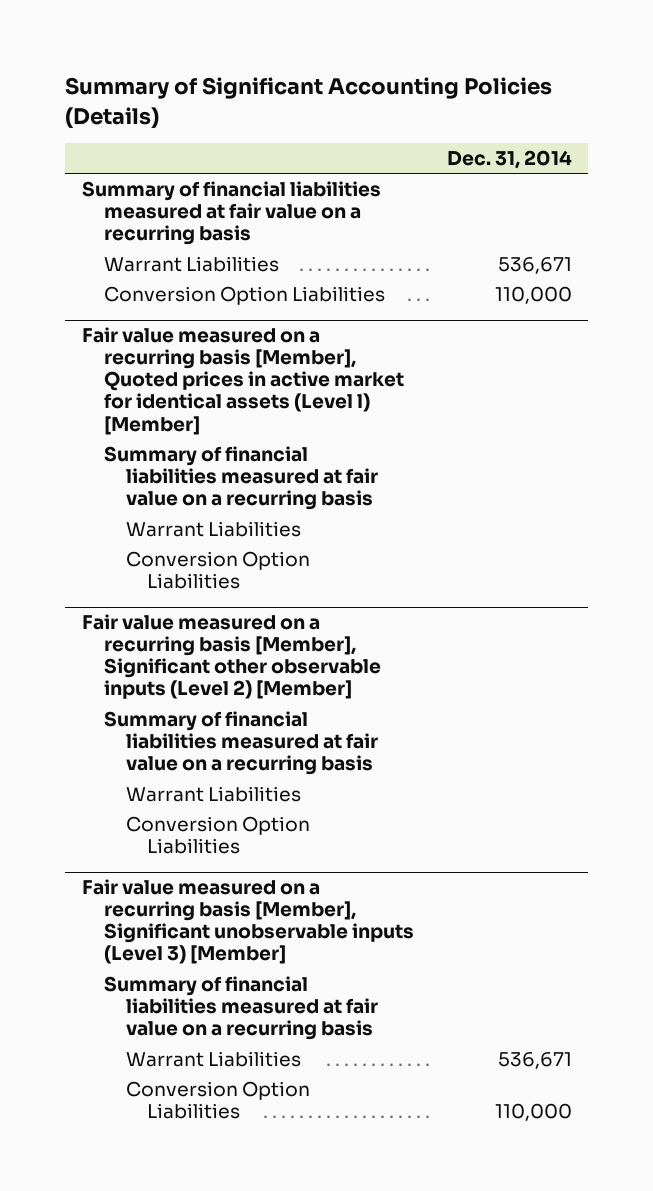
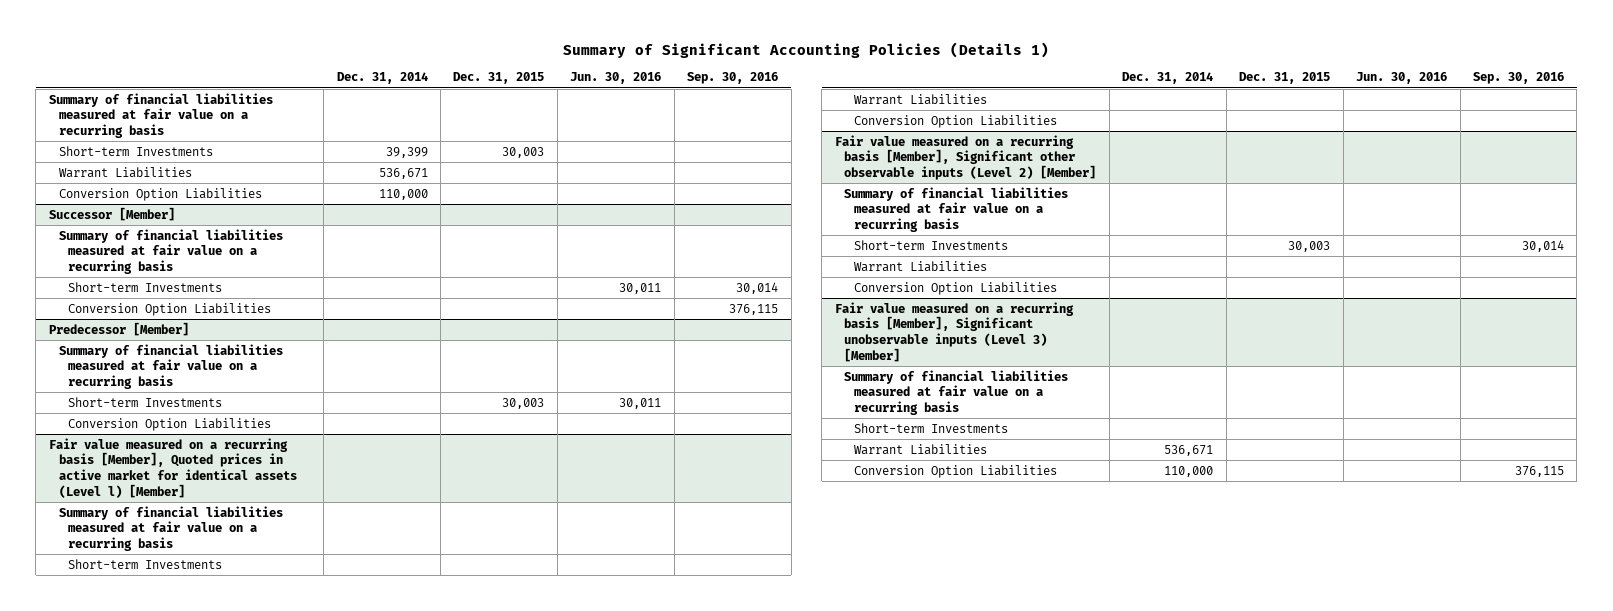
[65,77,553,128] Summary of Significant Accounting Policies (Details) -> [563,41,1050,58] Summary of Significant Accounting Policies (Details 1)
none -> [453,72,545,85] Dec. 31, 2015
none -> [570,72,662,85] Jun. 30, 2016
none -> [687,72,779,85] Sep. 30, 2016
none -> [58,145,213,156] Short-term Investments
none -> [48,206,175,221] Successor [Member]
none -> [58,228,283,275] Summary of financial liabilities measured at fair value on a recurring basis
none -> [68,281,223,292] Short-term Investments
none -> [68,302,272,316] Conversion Option Liabilities
none -> [48,321,189,336] Predecessor [Member]
none -> [58,343,283,390] Summary of financial liabilities measured at fair value on a recurring basis
none -> [68,396,223,407] Short-term Investments
none -> [68,417,272,431] Conversion Option Liabilities
none -> [68,558,223,569] Short-term Investments
none -> [854,239,1009,250] Short-term Investments
none -> [854,422,1009,433] Short-term Investments

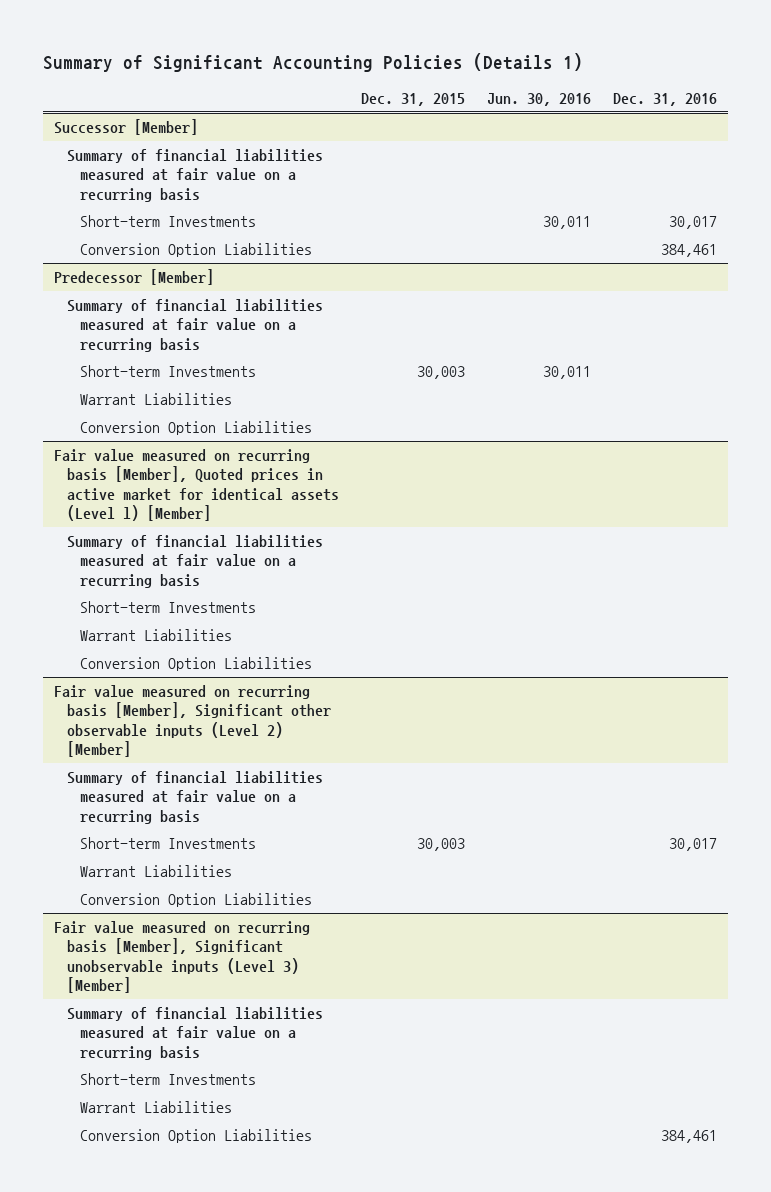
[336,72,428,85] Dec. 31, 2014 -> none
[687,72,779,85] Sep. 30, 2016 -> none
none -> [612,92,717,106] Dec. 31, 2016
[48,92,273,139] Summary of financial liabilities measured at fair value on a recurring basis -> none
[58,145,213,156] Short-term Investments -> none
[58,166,192,178] Warrant Liabilities -> none
[58,187,262,201] Conversion Option Liabilities -> none
none -> [80,393,233,406] Warrant Liabilities
[48,437,297,498] Fair value measured on a recurring basis [Member], Quoted prices in active market for identical assets (Level l) [Member] -> [54,449,340,521] Fair value measured on recurring basis [Member], Quoted prices in active market for identical assets (Level l) [Member]
[834,134,1097,181] Fair value measured on a recurring basis [Member], Significant other observable inputs (Level 2) [Member] -> [54,685,332,757] Fair value measured on recurring basis [Member], Significant other observable inputs (Level 2) [Member]
[834,301,1074,362] Fair value measured on a recurring basis [Member], Significant unobservable inputs (Level 3) [Member] -> [54,921,311,993] Fair value measured on recurring basis [Member], Significant unobservable inputs (Level 3) [Member]

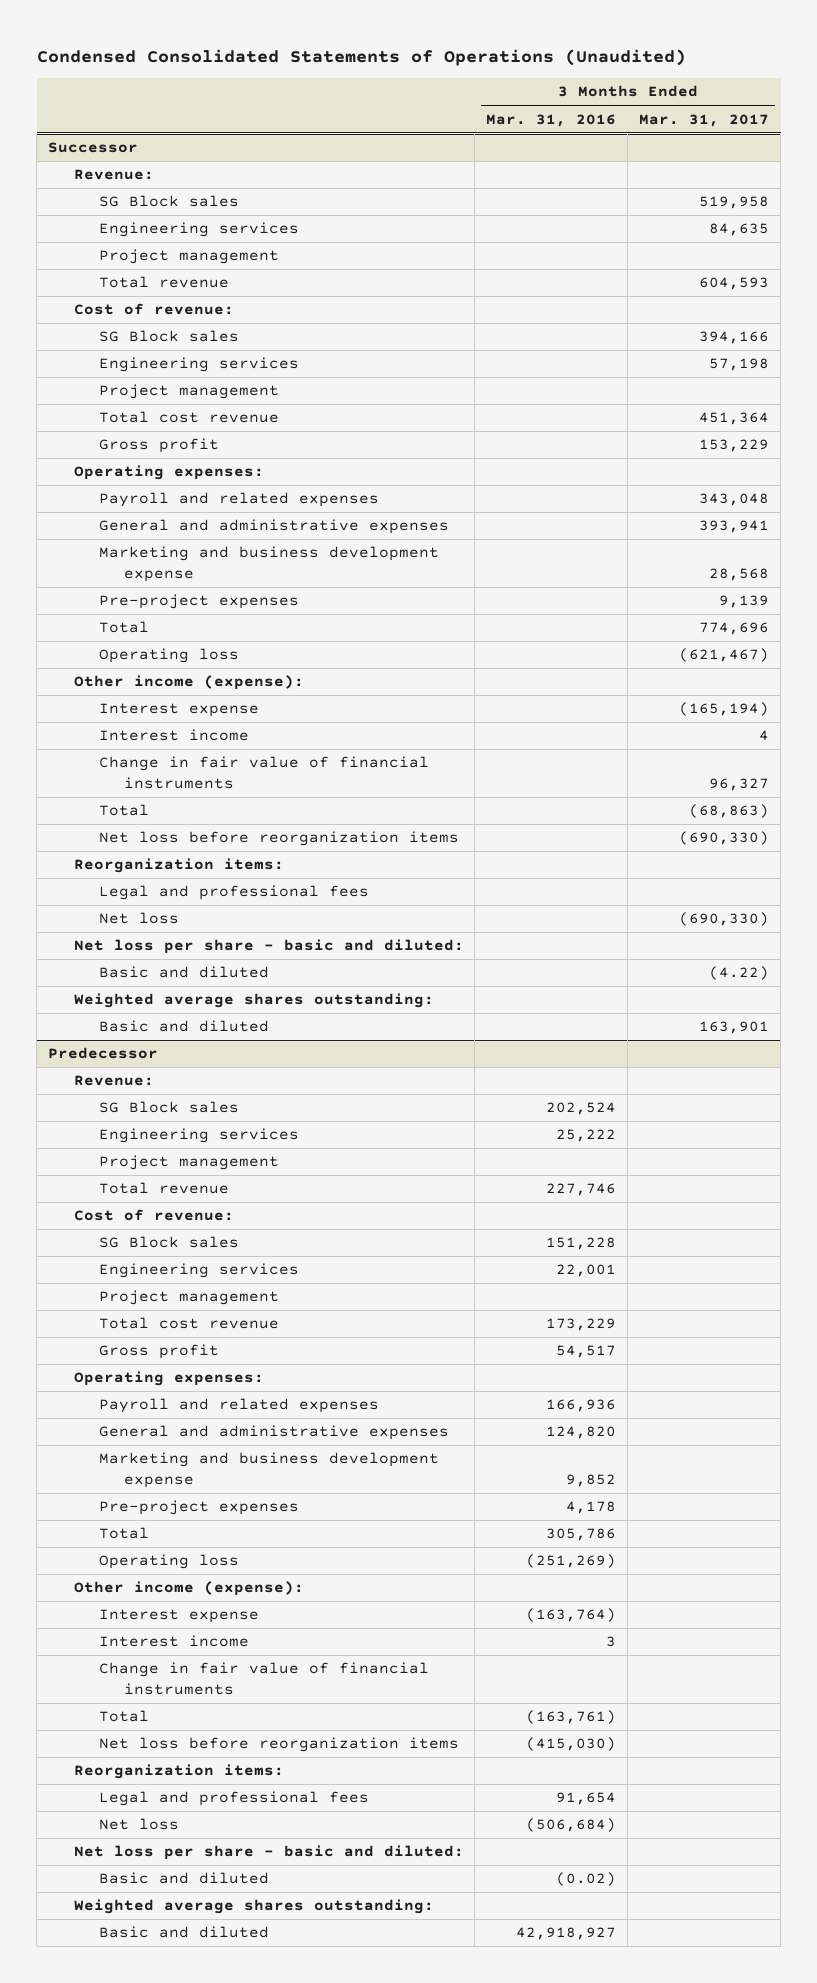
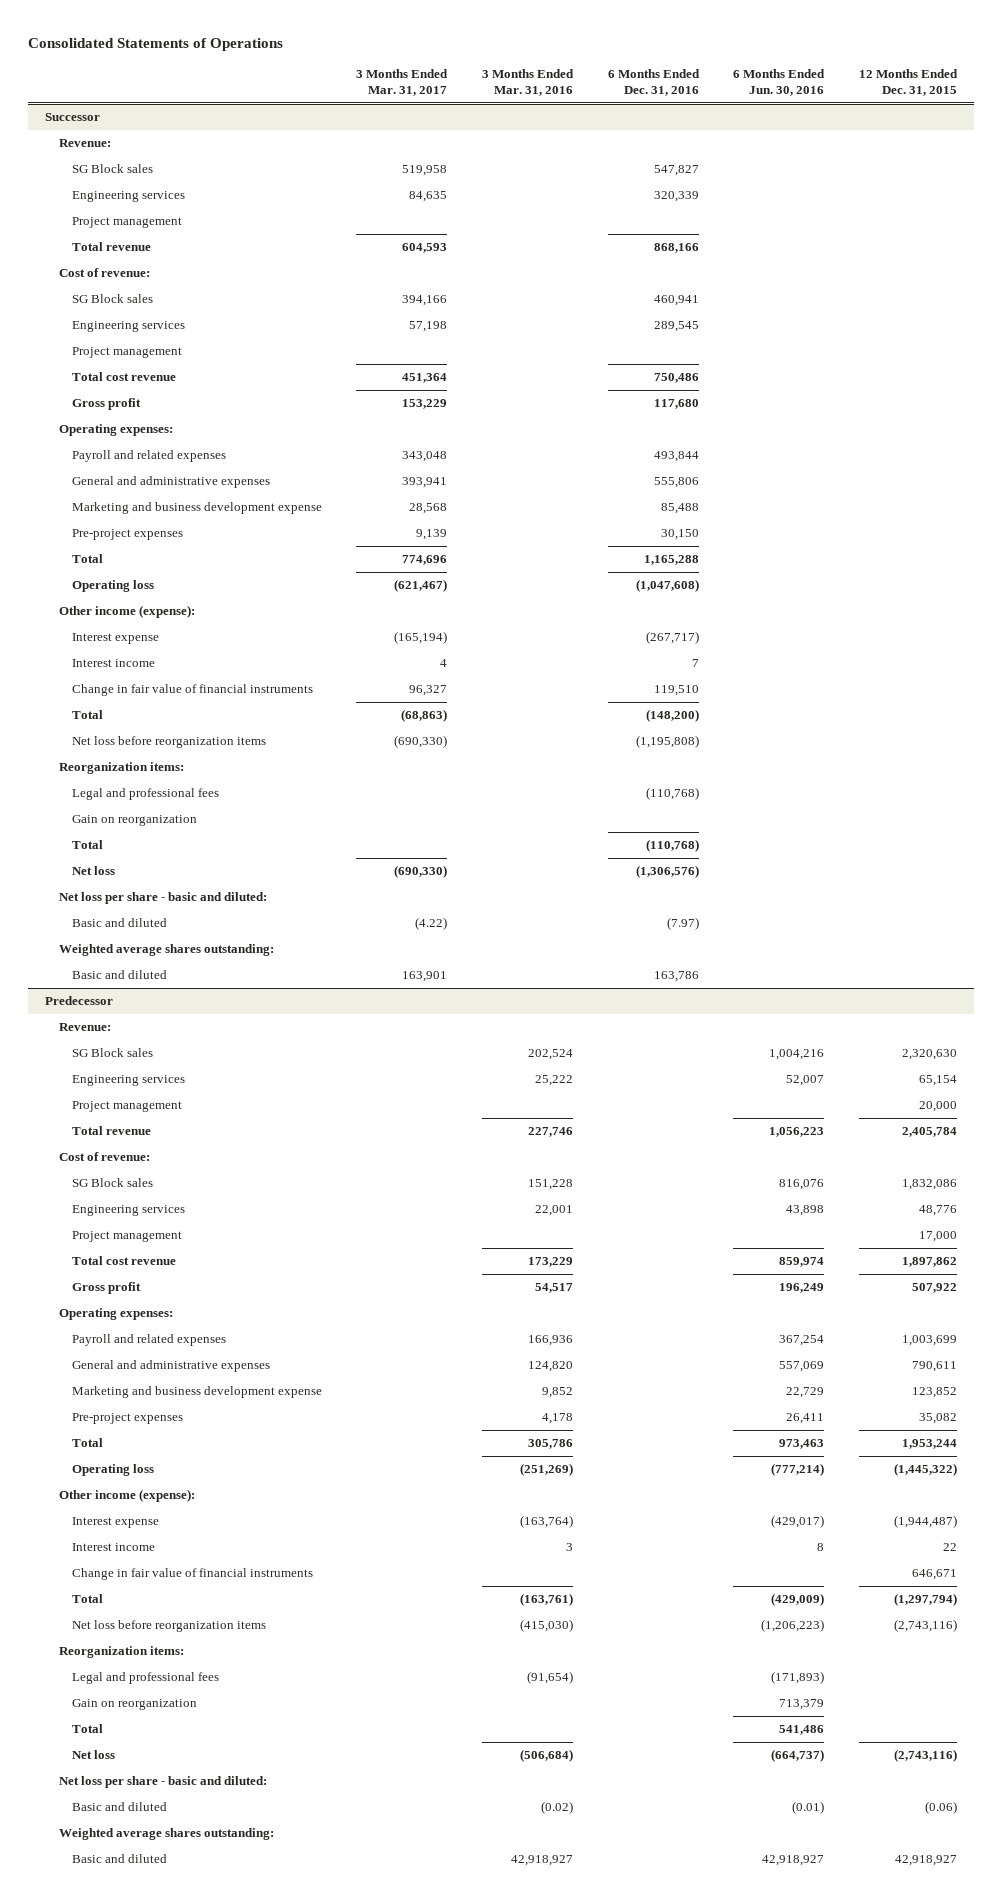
[36,48,686,66] Condensed Consolidated Statements of Operations (Unaudited) -> [28,38,284,52] Consolidated Statements of Operations
none -> [607,68,700,96] 6 Months Ended Dec. 31, 2016
none -> [733,68,826,96] 6 Months Ended Jun. 30, 2016
none -> [858,68,958,96] 12 Months Ended Dec. 31, 2015
none -> [71,814,197,826] Gain on reorganization
none -> [71,839,103,849] Total
[556,1792,617,1806] 91,654 -> [527,1670,574,1684] (91,654)
none -> [71,1698,197,1710] Gain on reorganization
none -> [71,1723,103,1733] Total

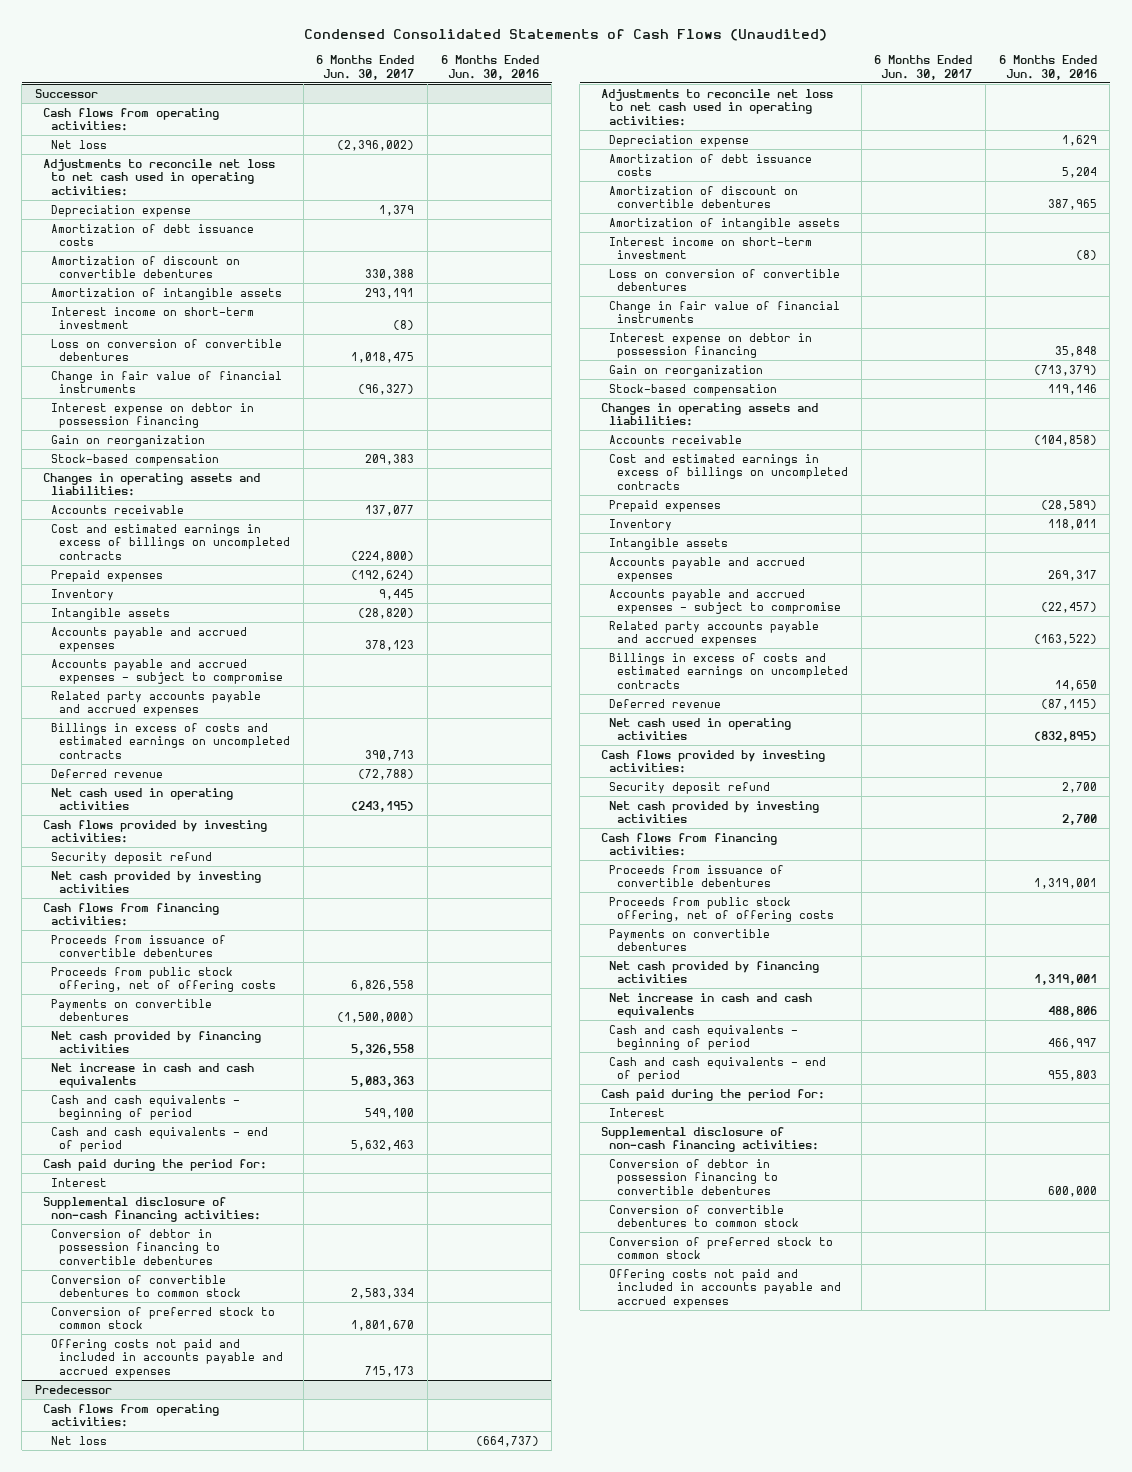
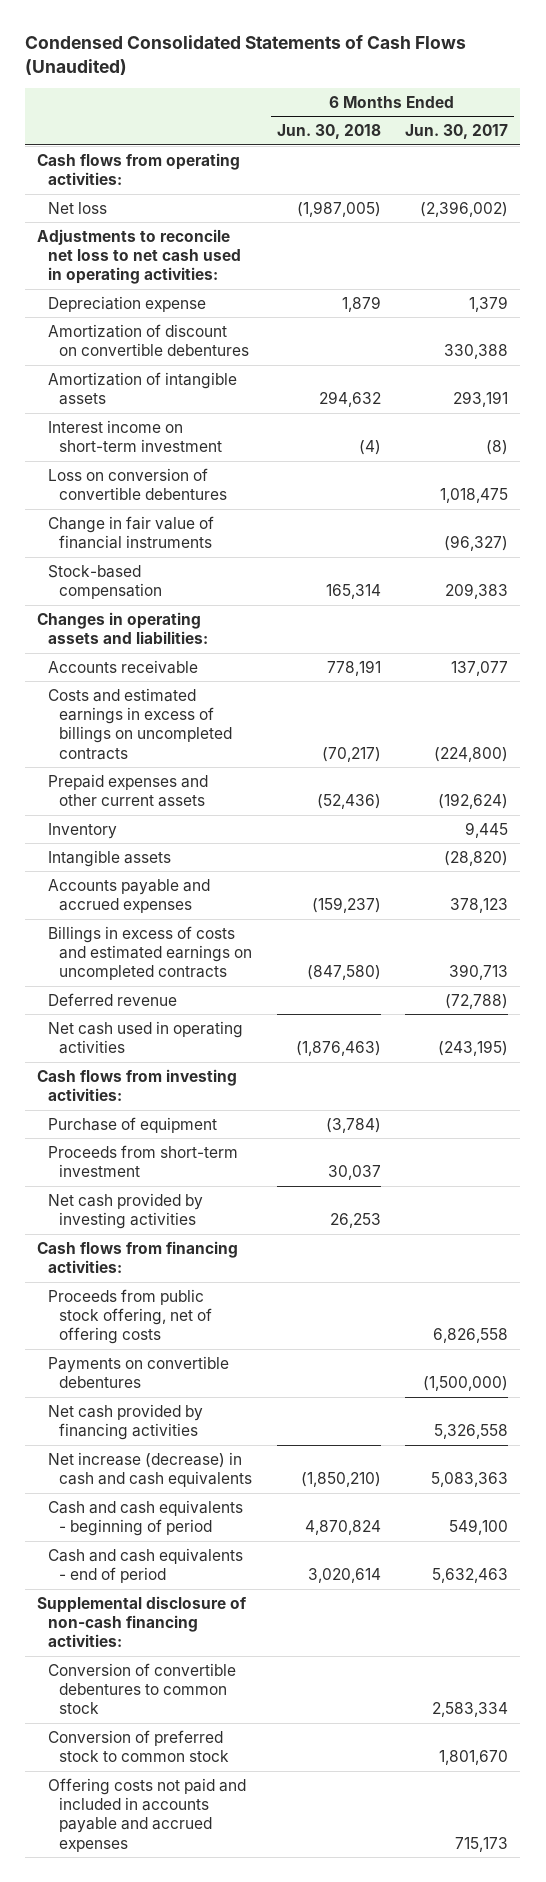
[440,55,539,80] 6 Months Ended Jun. 30, 2016 -> none
none -> [276,124,381,140] Jun. 30, 2018
[35,88,99,98] Successor -> none
[51,223,255,247] Amortization of debt issuance costs -> none
[51,402,255,429] Interest expense on debtor in possession financing -> none
[51,434,206,447] Gain on reorganization -> none
[51,523,291,561] Cost and estimated earnings in excess of billings on uncompleted contracts -> [48,687,233,760] Costs and estimated earnings in excess of billings on uncompleted contracts
[51,569,164,582] Prepaid expenses -> [48,773,209,808] Prepaid expenses and other current assets
[51,658,284,685] Accounts payable and accrued expenses - subject to compromise -> none
[51,690,262,717] Related party accounts payable and accrued expenses -> none
[51,851,213,864] Security deposit refund -> none
[43,819,268,844] Cash flows provided by investing activities: -> [37,1068,238,1102] Cash flows from investing activities:
none -> [48,1116,218,1133] Purchase of equipment
none -> [48,1144,239,1178] Proceeds from short-term investment
[51,934,227,958] Proceeds from issuance of convertible debentures -> none
[51,1062,255,1089] Net increase in cash and cash equivalents -> [48,1451,253,1488] Net increase (decrease) in cash and cash equivalents
[43,1158,268,1171] Cash paid during the period for: -> none
[51,1177,108,1187] Interest -> none
[51,1228,221,1266] Conversion of debtor in possession financing to convertible debentures -> none
[35,1384,113,1394] Predecessor -> none
[43,1403,220,1428] Cash flows from operating activities: -> none
[51,1435,108,1445] Net loss -> none
[600,88,833,127] Adjustments to reconcile net loss to net cash used in operating activities: -> none
[608,134,749,147] Depreciation expense -> none
[608,153,812,177] Amortization of debt issuance costs -> none
[608,185,798,209] Amortization of discount on convertible debentures -> none
[608,217,840,230] Amortization of intangible assets -> none
[608,236,812,260] Interest income on short-term investment -> none
[608,268,840,292] Loss on conversion of convertible debentures -> none
[608,300,840,324] Change in fair value of financial instruments -> none
[608,332,812,359] Interest expense on debtor in possession financing -> none
[608,364,763,377] Gain on reorganization -> none
[608,383,777,396] Stock-based compensation -> none
[600,402,818,427] Changes in operating assets and liabilities: -> none
[608,434,742,444] Accounts receivable -> none
[608,453,848,491] Cost and estimated earnings in excess of billings on uncompleted contracts -> none
[608,499,721,512] Prepaid expenses -> none
[608,518,672,531] Inventory -> none
[608,537,728,550] Intangible assets -> none
[608,556,805,583] Accounts payable and accrued expenses -> none
[608,588,841,615] Accounts payable and accrued expenses - subject to compromise -> none
[608,620,819,647] Related party accounts payable and accrued expenses -> none
[608,652,848,690] Billings in excess of costs and estimated earnings on uncompleted contracts -> none
[608,698,721,708] Deferred revenue -> none
[608,717,791,741] Net cash used in operating activities -> none
[600,749,825,774] Cash flows provided by investing activities: -> none
[608,781,770,794] Security deposit refund -> none
[608,800,819,824] Net cash provided by investing activities -> none
[600,832,777,857] Cash flows from financing activities: -> none
[608,864,784,888] Proceeds from issuance of convertible debentures -> none
[608,896,834,923] Proceeds from public stock offering, net of offering costs -> none
[608,928,770,952] Payments on convertible debentures -> none
[608,960,819,984] Net cash provided by financing activities -> none
[608,992,812,1019] Net increase in cash and cash equivalents -> none
[608,1024,798,1051] Cash and cash equivalents - beginning of period -> none
[608,1056,826,1083] Cash and cash equivalents - end of period -> none
[600,1088,825,1101] Cash paid during the period for: -> none
[608,1107,665,1117] Interest -> none
[600,1126,819,1153] Supplemental disclosure of non-cash financing activities: -> none
[608,1158,778,1196] Conversion of debtor in possession financing to convertible debentures -> none
[608,1204,799,1228] Conversion of convertible debentures to common stock -> none
[608,1236,833,1260] Conversion of preferred stock to common stock -> none
[608,1268,841,1309] Offering costs not paid and included in accounts payable and accrued expenses -> none

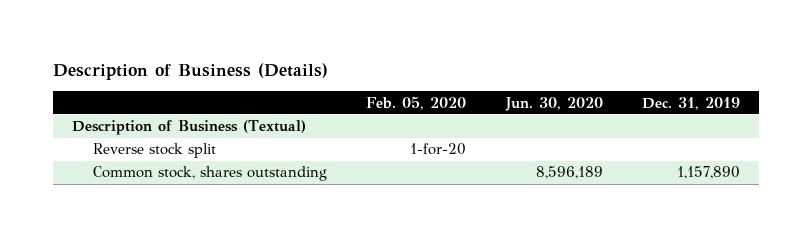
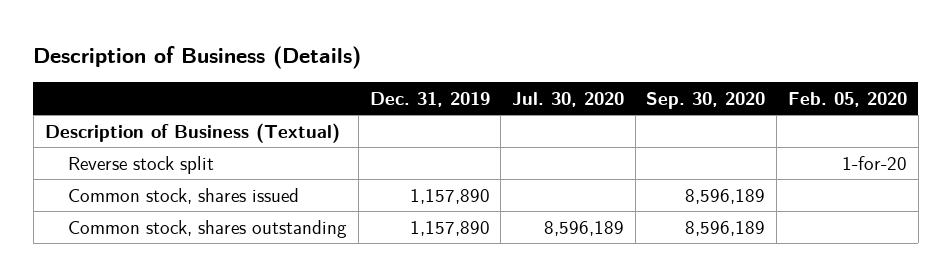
[504,96,603,111] Jun. 30, 2020 -> none
none -> [512,91,625,107] Jul. 30, 2020
none -> [646,91,766,109] Sep. 30, 2020
none -> [68,187,300,204] Common stock, shares issued

